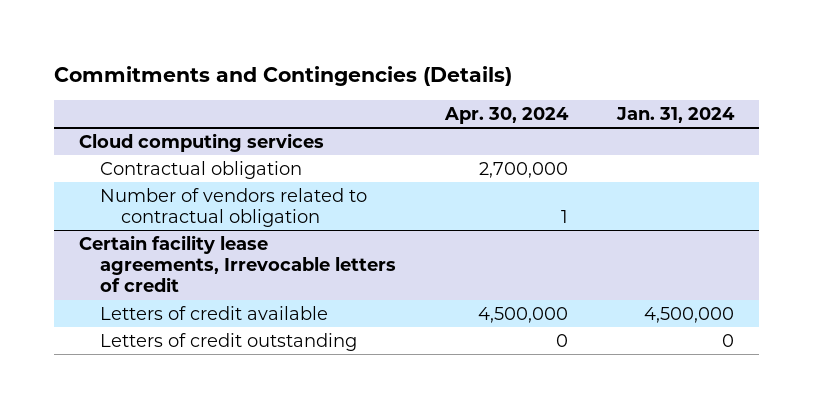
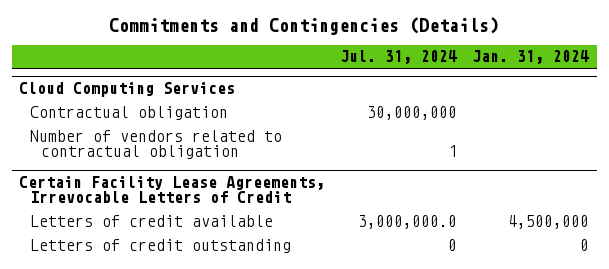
[444,107,570,125] Apr. 30, 2024 -> none
none -> [340,50,458,65] Jul. 31, 2024
[78,132,324,152] Cloud computing services -> [19,82,236,98] Cloud Computing Services
[78,234,396,293] Certain facility lease agreements, Irrevocable letters of credit -> [19,176,326,204] Certain Facility Lease Agreements, Irrevocable Letters of Credit

